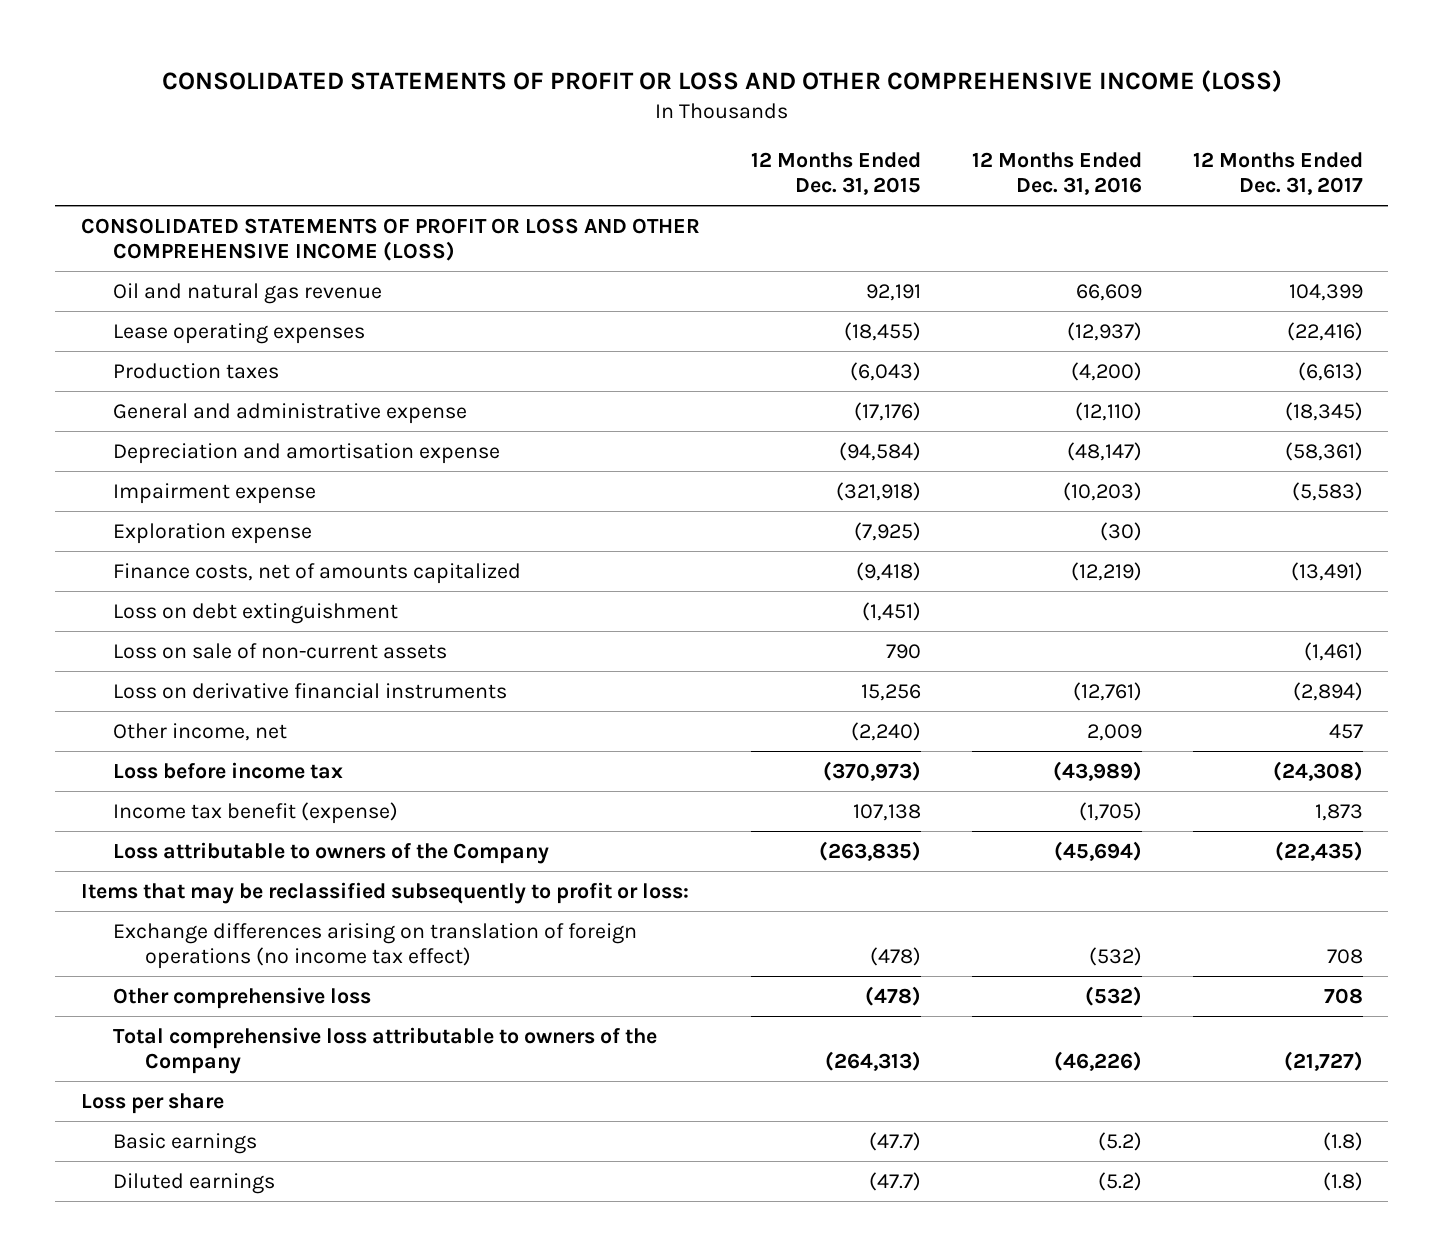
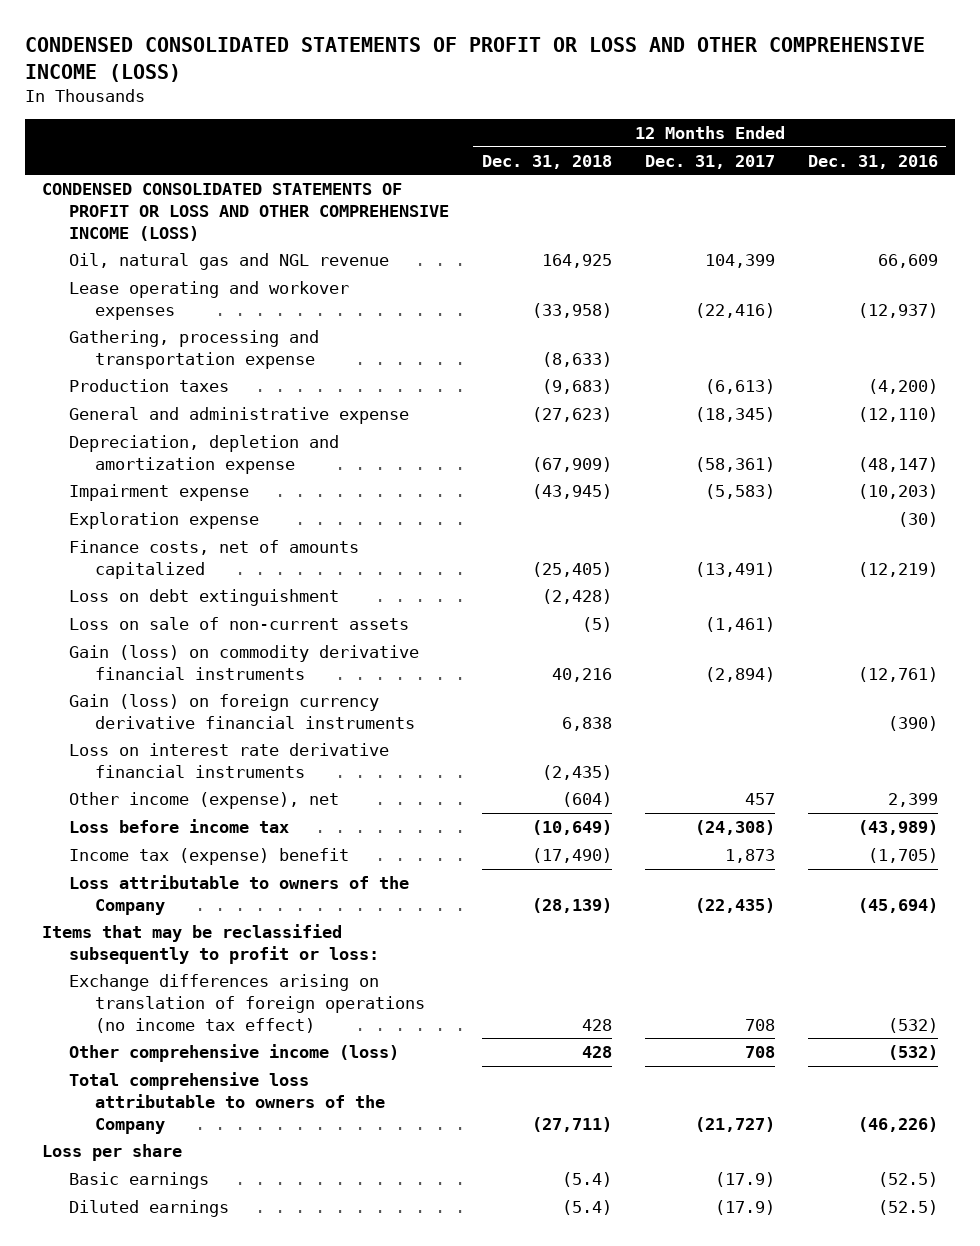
[161,69,1282,92] CONSOLIDATED STATEMENTS OF PROFIT OR LOSS AND OTHER COMPREHENSIVE INCOME (LOSS) -> [25,36,926,82] CONDENSED CONSOLIDATED STATEMENTS OF PROFIT OR LOSS AND OTHER COMPREHENSIVE INCOME (LOSS)
[750,151,921,195] 12 Months Ended Dec. 31, 2015 -> none
none -> [481,154,612,169] Dec. 31, 2018
[80,217,700,261] CONSOLIDATED STATEMENTS OF PROFIT OR LOSS AND OTHER COMPREHENSIVE INCOME (LOSS) -> [41,183,449,241] CONDENSED CONSOLIDATED STATEMENTS OF PROFIT OR LOSS AND OTHER COMPREHENSIVE INCOME (LOSS)
[112,282,382,304] Oil and natural gas revenue -> [68,253,389,271] Oil, natural gas and NGL revenue
[112,322,365,344] Lease operating expenses -> [68,281,349,320] Lease operating and workover expenses
none -> [68,330,319,369] Gathering, processing and transportation expense
[112,442,500,464] Depreciation and amortisation expense -> [68,435,339,474] Depreciation, depletion and amortization expense
[112,682,507,699] Loss on derivative financial instruments -> [68,645,419,680] Gain (loss) on commodity derivative financial instruments
none -> [68,694,416,729] Gain (loss) on foreign currency derivative financial instruments
none -> [68,743,389,778] Loss on interest rate derivative financial instruments
[112,722,287,741] Other income, net -> [68,792,339,810] Other income (expense), net
[1086,723,1142,741] 2,009 -> [888,793,939,808] 2,399
[112,801,398,824] Income tax benefit (expense) -> [68,848,349,866] Income tax (expense) benefit
[112,986,371,1009] Other comprehensive loss -> [68,1044,399,1063] Other comprehensive income (loss)
[1097,1131,1142,1151] (5.2) -> [878,1172,939,1188] (52.5)
[1322,1131,1363,1151] (1.8) -> [714,1172,775,1188] (17.9)
[1097,1171,1142,1191] (5.2) -> [878,1200,939,1216] (52.5)
[1322,1171,1363,1191] (1.8) -> [714,1200,775,1216] (17.9)

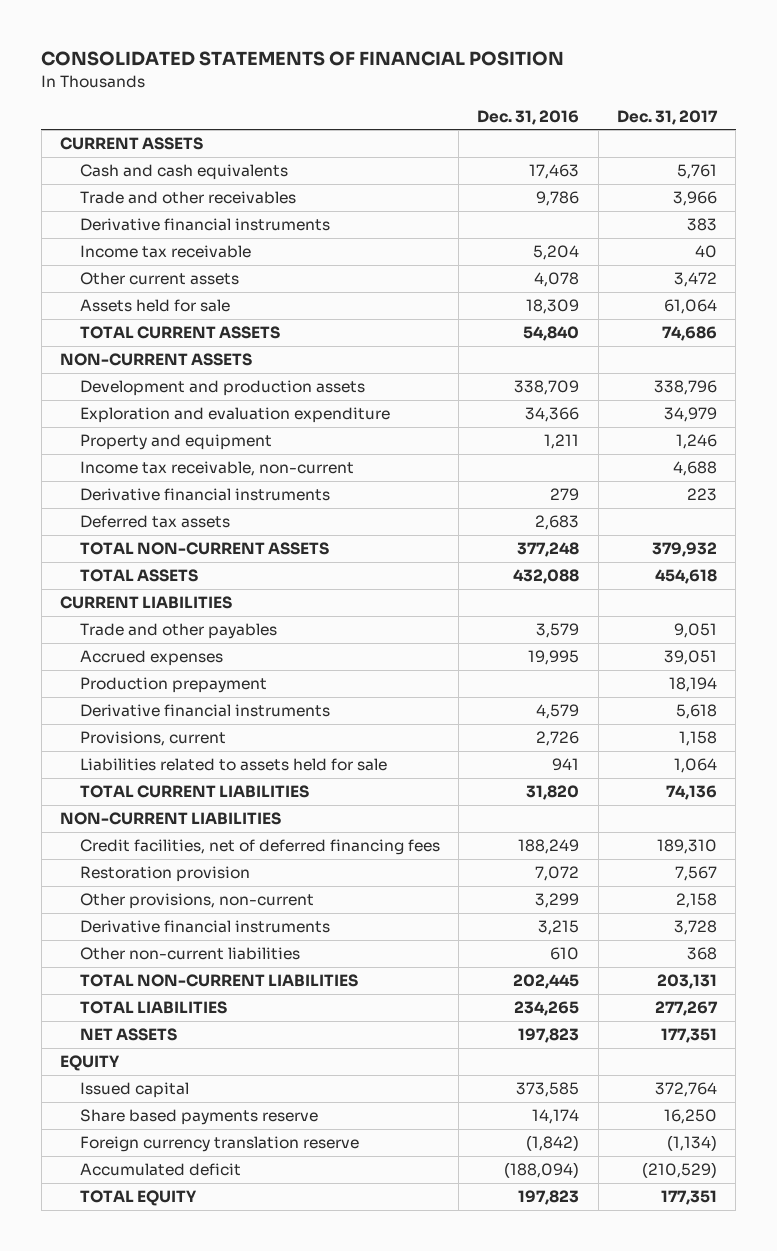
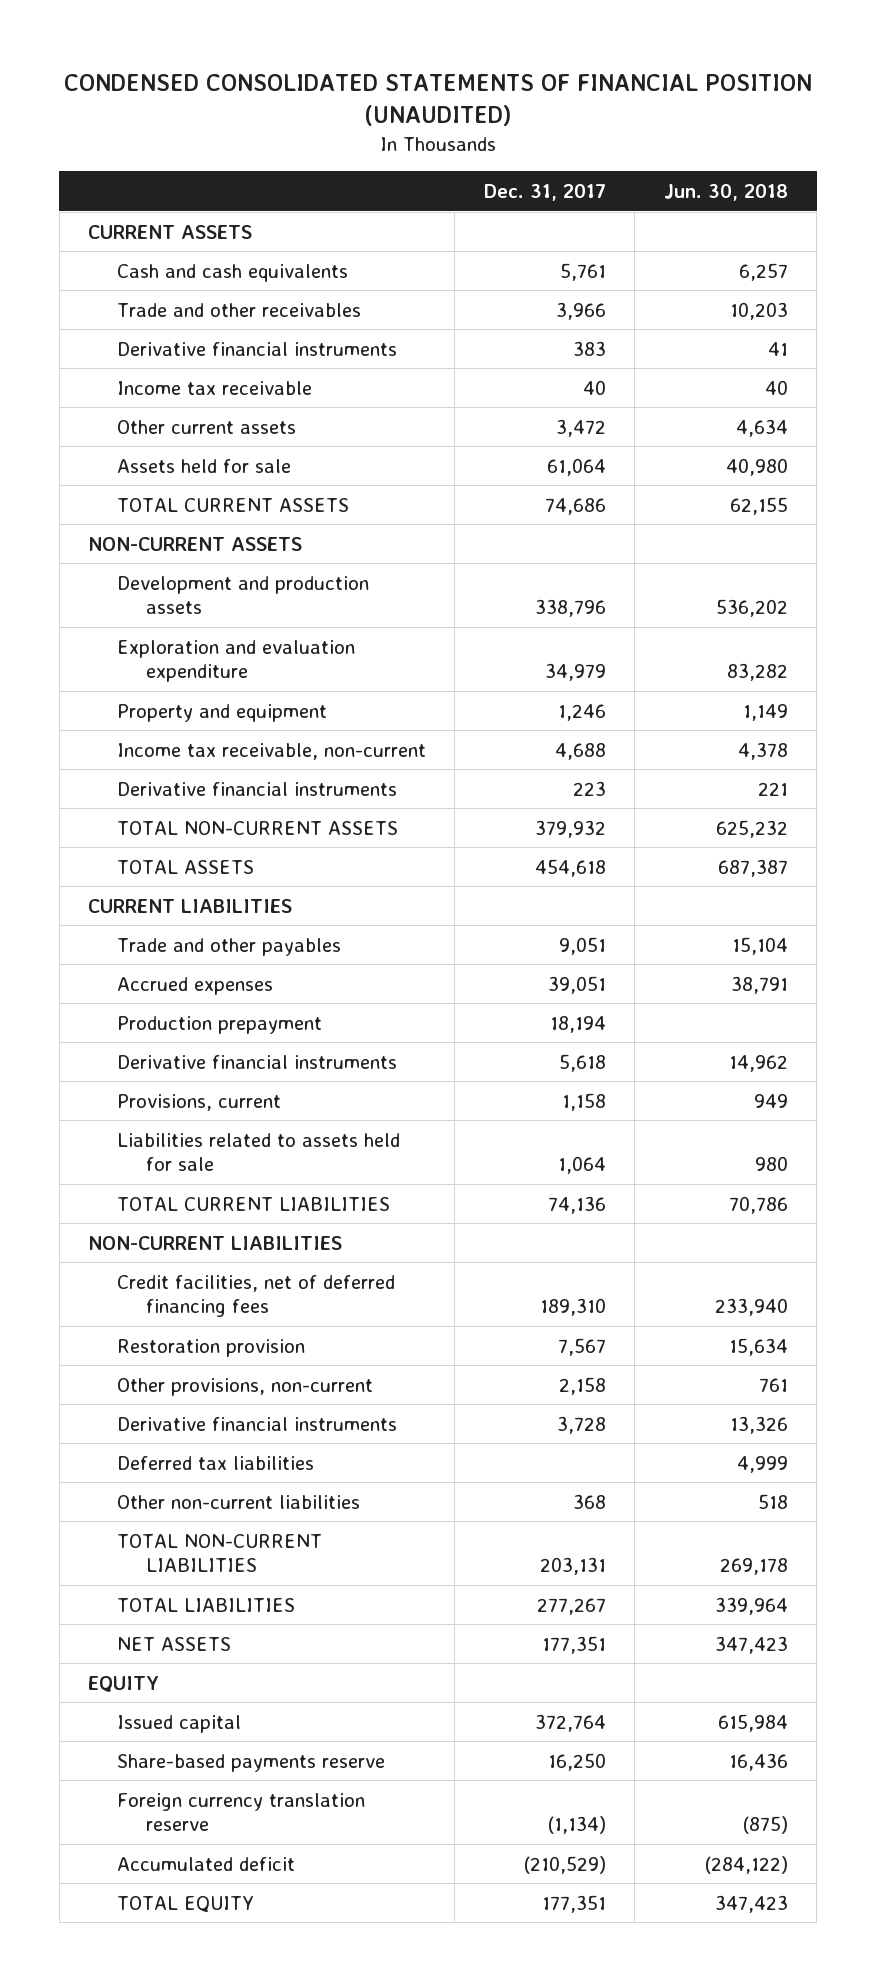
[41,51,565,67] CONSOLIDATED STATEMENTS OF FINANCIAL POSITION -> [63,74,812,127] CONDENSED CONSOLIDATED STATEMENTS OF FINANCIAL POSITION (UNAUDITED)
[477,109,580,125] Dec. 31, 2016 -> none
none -> [663,184,788,202] Jun. 30, 2018
[79,515,230,529] Deferred tax assets -> none
none -> [116,1455,314,1470] Deferred tax liabilities
[79,1109,318,1126] Share based payments reserve -> [116,1753,385,1772] Share-based payments reserve

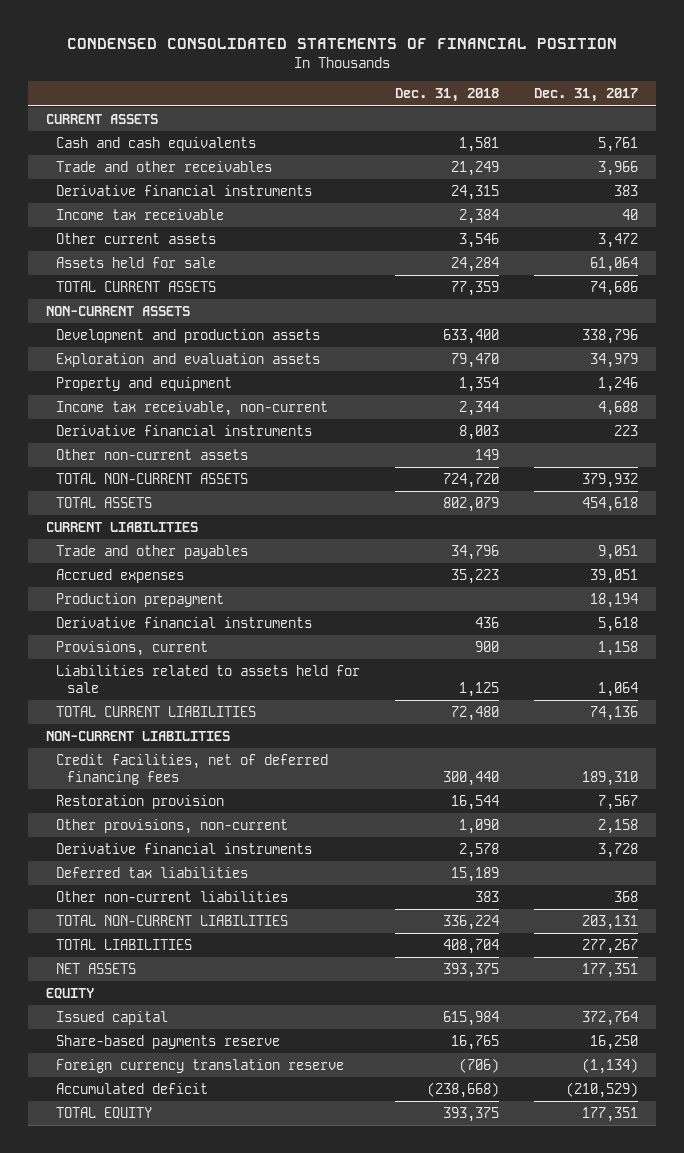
[63,74,812,127] CONDENSED CONSOLIDATED STATEMENTS OF FINANCIAL POSITION (UNAUDITED) -> [66,38,617,50] CONDENSED CONSOLIDATED STATEMENTS OF FINANCIAL POSITION
[663,184,788,202] Jun. 30, 2018 -> none
none -> [395,88,500,103] Dec. 31, 2018
[116,639,355,682] Exploration and evaluation expenditure -> [56,352,321,367] Exploration and evaluation assets
none -> [56,448,249,460] Other non-current assets

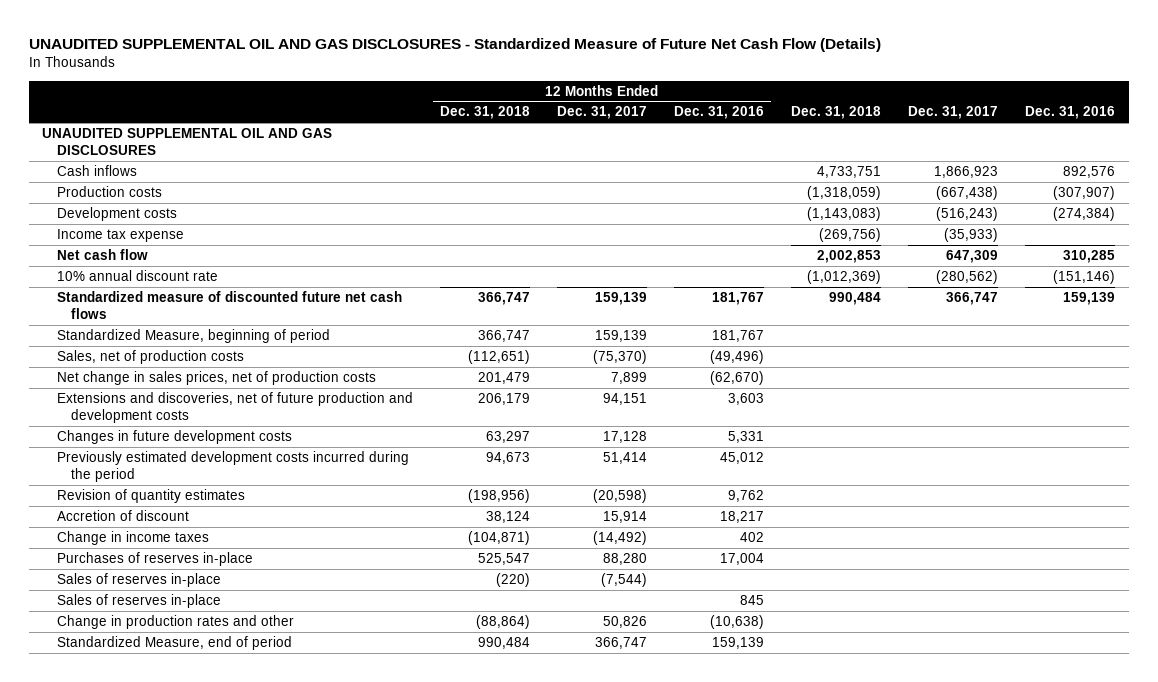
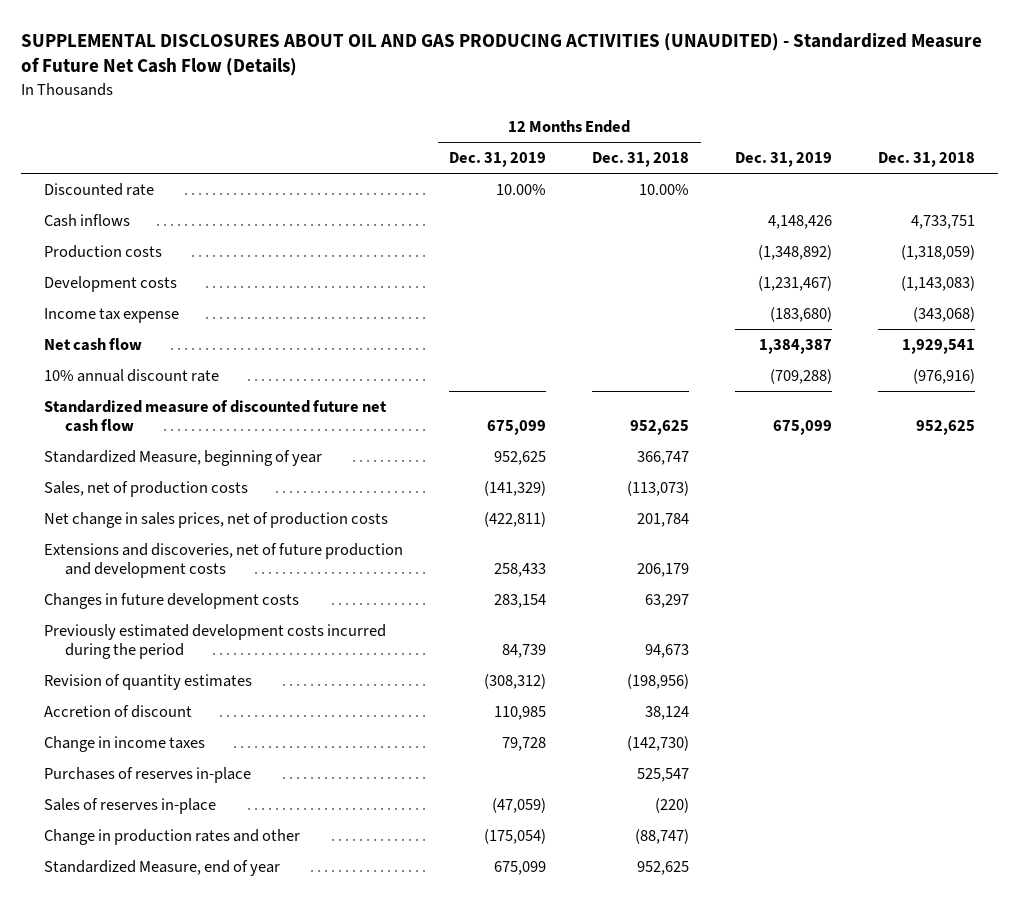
[28,38,881,53] UNAUDITED SUPPLEMENTAL OIL AND GAS DISCLOSURES - Standardized Measure of Future Net Cash Flow (Details) -> [21,32,983,77] SUPPLEMENTAL DISCLOSURES ABOUT OIL AND GAS PRODUCING ACTIVITIES (UNAUDITED) - Standardized Measure of Future Net Cash Flow (Details)
[556,106,647,120] Dec. 31, 2017 -> none
[673,106,764,120] Dec. 31, 2016 -> none
[908,106,999,120] Dec. 31, 2017 -> none
[1025,106,1116,120] Dec. 31, 2016 -> none
none -> [449,152,547,168] Dec. 31, 2019
none -> [735,152,833,168] Dec. 31, 2019
[42,127,333,155] UNAUDITED SUPPLEMENTAL OIL AND GAS DISCLOSURES -> none
none -> [44,182,155,196] Discounted rate
[818,227,881,242] (269,756) -> [912,306,975,322] (343,068)
[816,249,881,263] 2,002,853 -> [901,338,975,354] 1,929,541
[806,269,881,284] (1,012,369) -> [912,368,975,384] (976,916)
[56,290,402,319] Standardized measure of discounted future net cash flows -> [44,399,388,433] Standardized measure of discounted future net cash flow
[477,291,530,305] 366,747 -> [630,420,690,436] 952,625
[828,291,881,305] 990,484 -> [915,420,975,436] 952,625
[56,328,330,343] Standardized Measure, beginning of period -> [44,449,323,466] Standardized Measure, beginning of year
[467,349,530,364] (112,651) -> [627,480,690,496] (113,073)
[477,371,530,384] 201,479 -> [637,512,690,527] 201,784
[467,530,530,545] (104,871) -> [627,735,690,751] (142,730)
[56,593,221,608] Sales of reserves in-place -> none
[475,614,530,629] (88,864) -> [635,828,690,844] (88,747)
[56,635,292,650] Standardized Measure, end of period -> [44,859,281,876] Standardized Measure, end of year
[477,636,530,649] 990,484 -> [637,860,690,875] 952,625

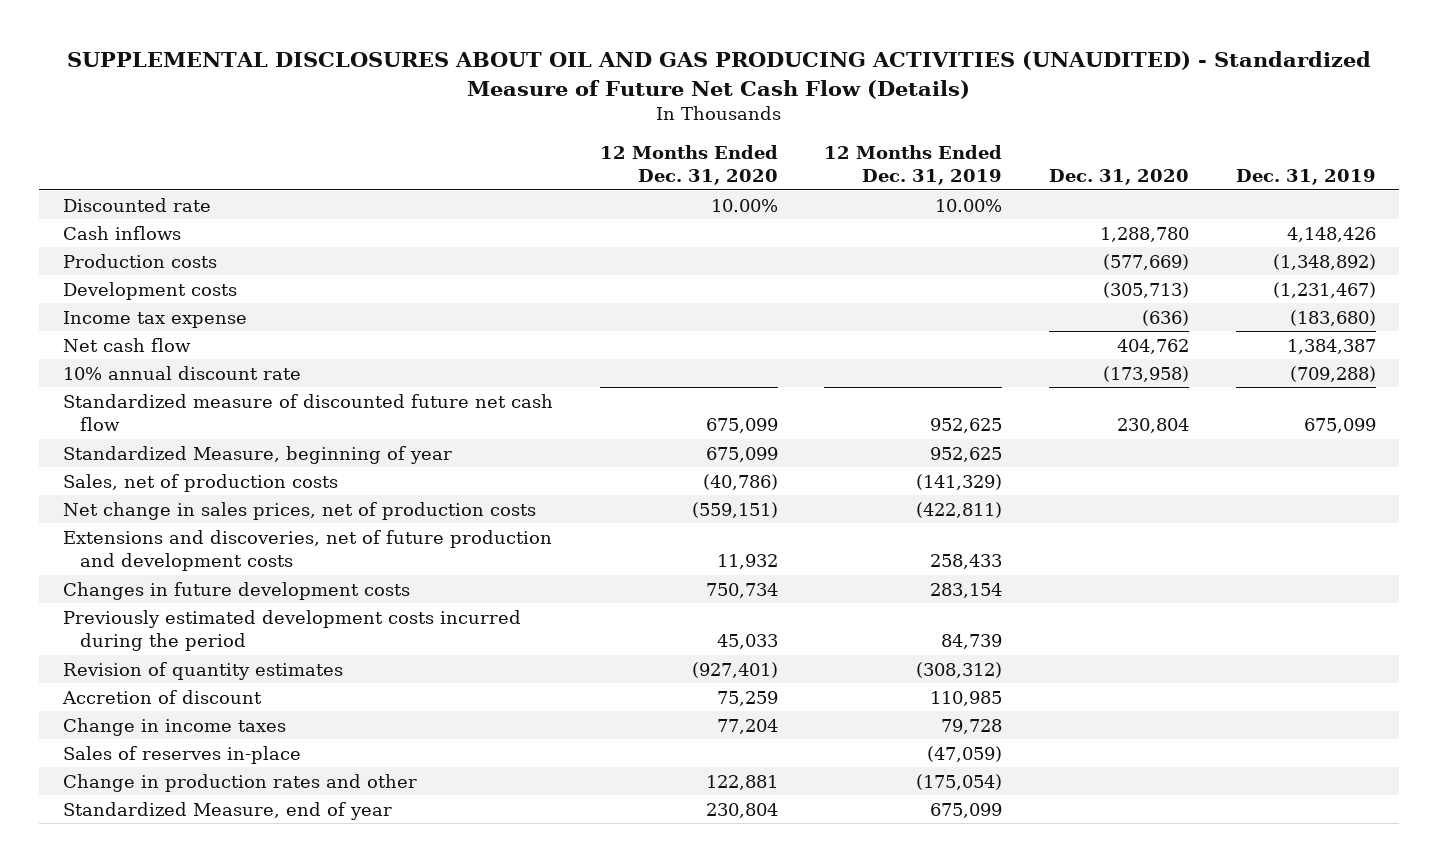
[592,152,690,168] Dec. 31, 2018 -> none
[877,152,975,168] Dec. 31, 2018 -> none
none -> [599,144,778,186] 12 Months Ended Dec. 31, 2020
none -> [1049,169,1190,186] Dec. 31, 2020
[487,420,547,436] 675,099 -> [930,418,1003,434] 952,625
[44,766,252,783] Purchases of reserves in-place -> none

